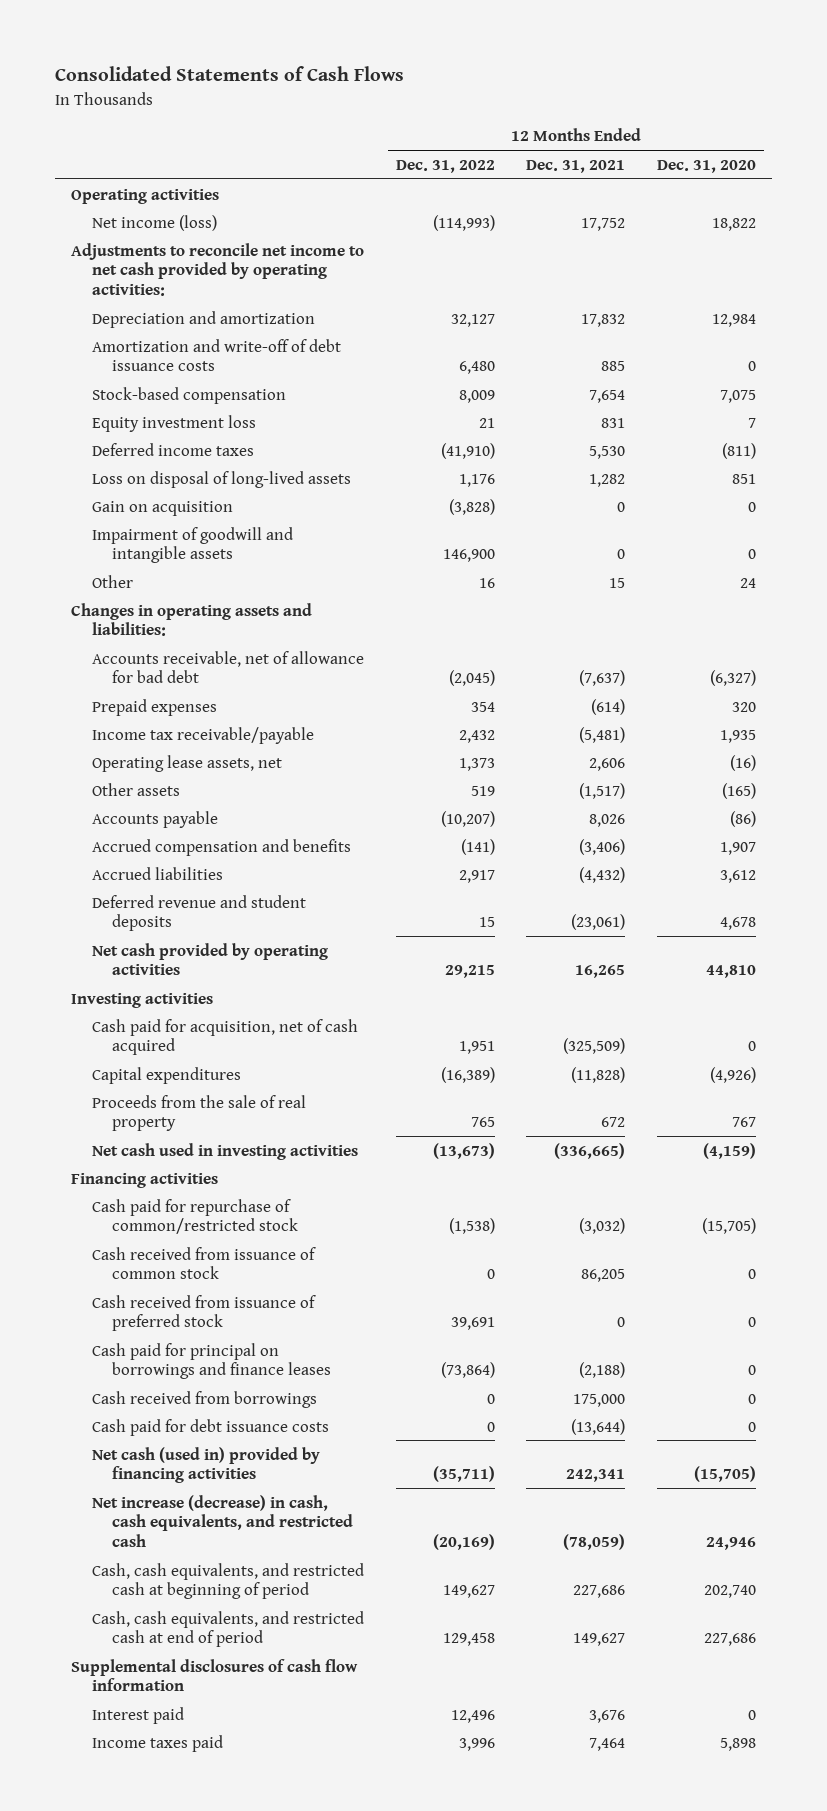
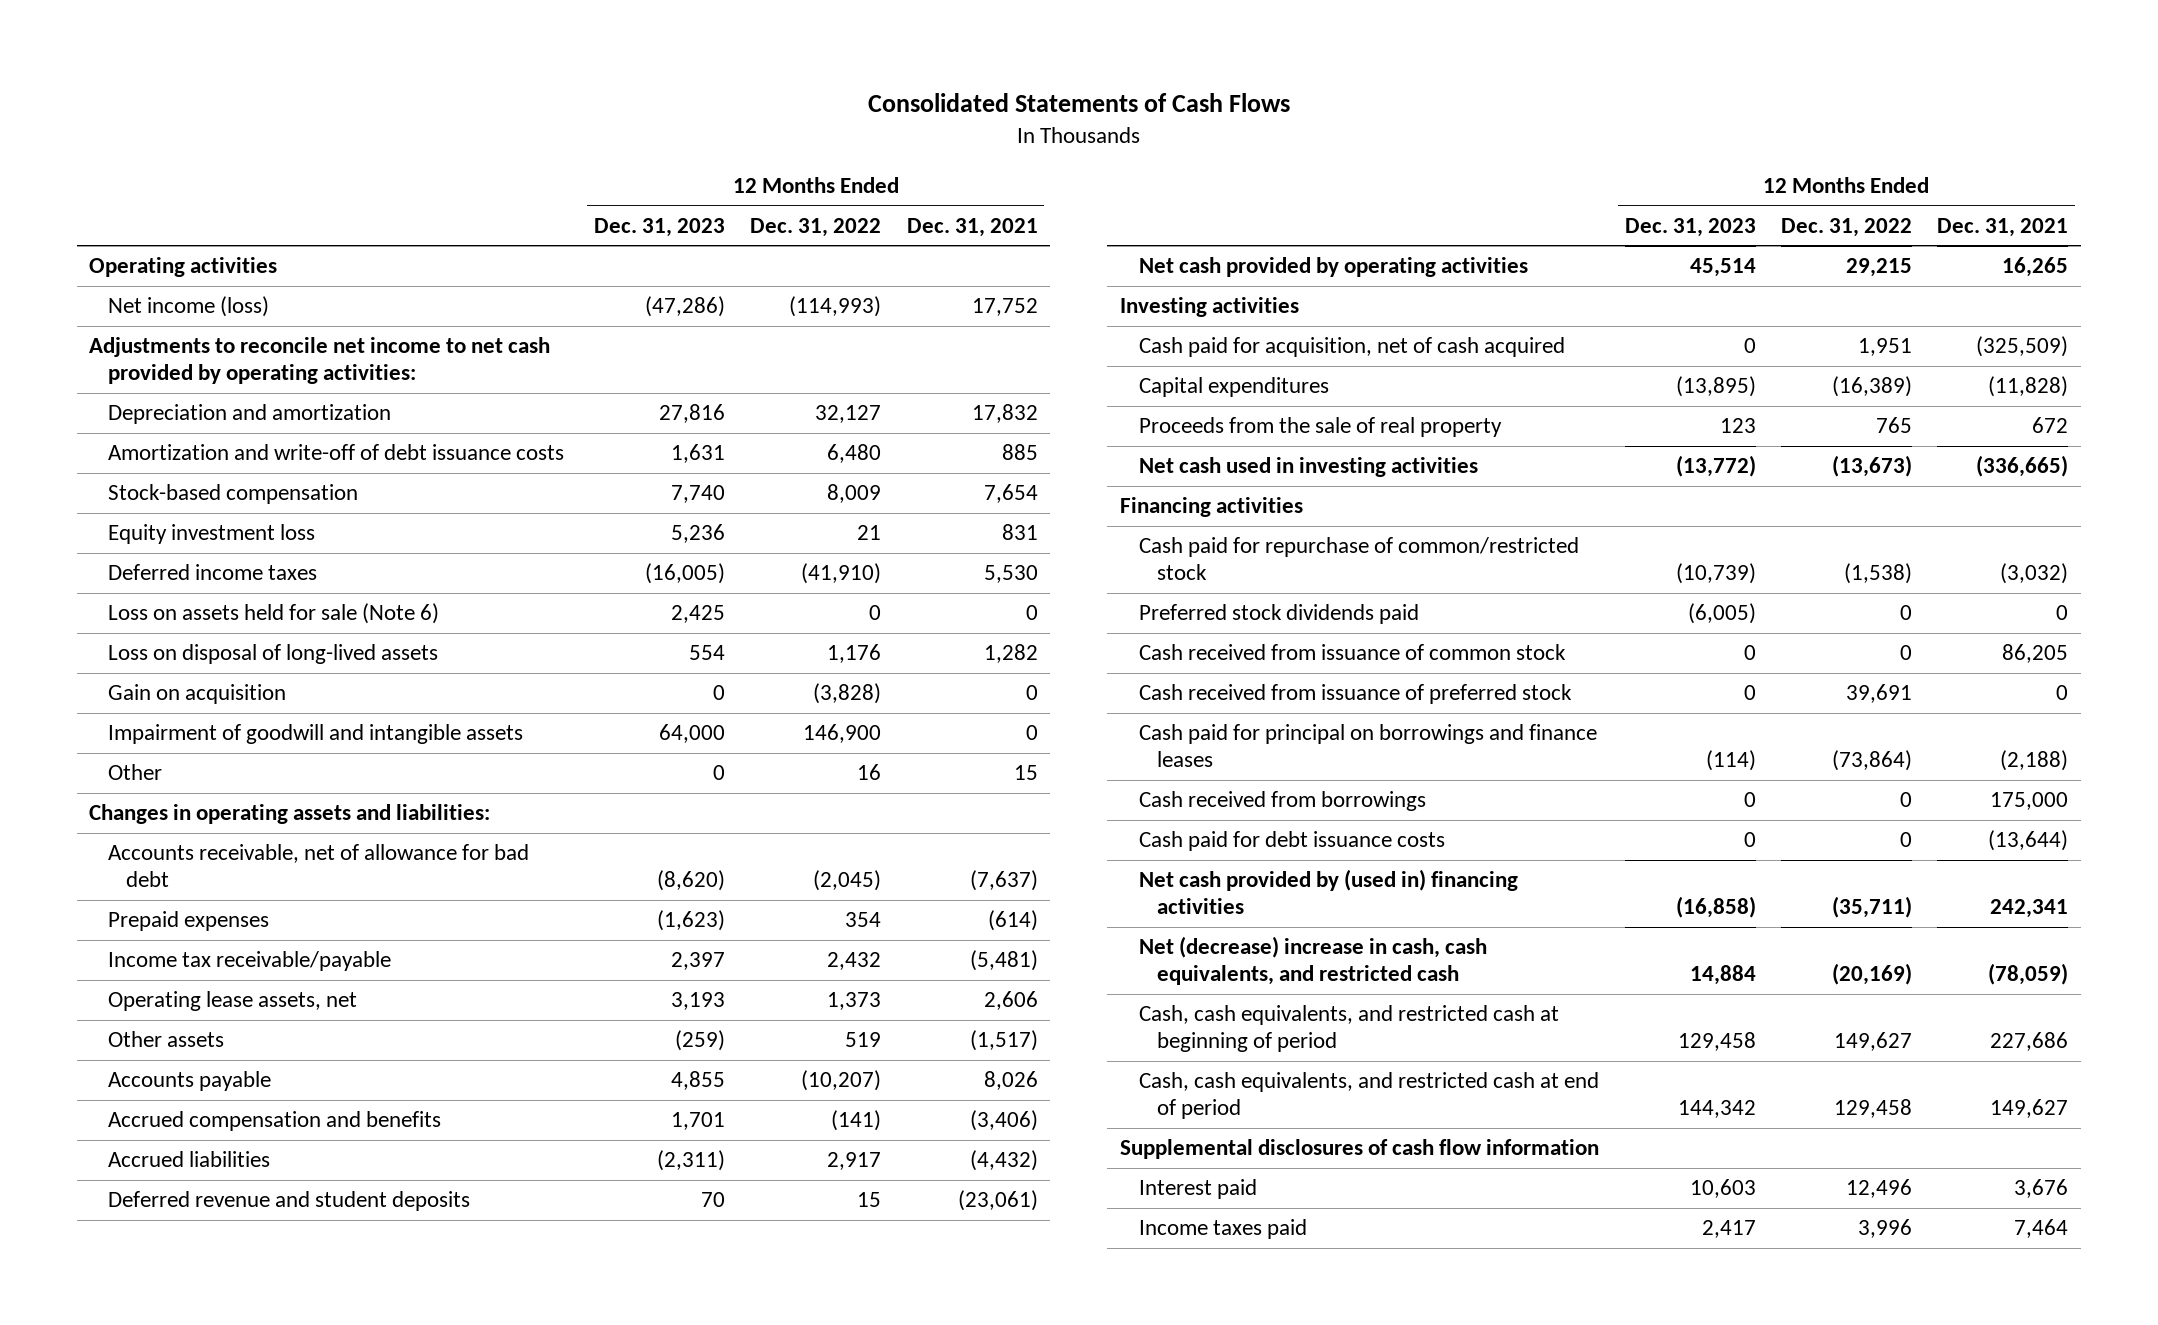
[657,159,757,173] Dec. 31, 2020 -> none
none -> [593,217,725,237] Dec. 31, 2023
none -> [107,603,439,625] Loss on assets held for sale (Note 6)
none -> [1138,604,1419,625] Preferred stock dividends paid
[91,1446,320,1484] Net cash (used in) provided by financing activities -> [1138,869,1518,915] Net cash provided by (used in) financing activities
[91,1494,354,1548] Net increase (decrease) in cash, cash equivalents, and restricted cash -> [1138,936,1487,986] Net (decrease) increase in cash, cash equivalents, and restricted cash

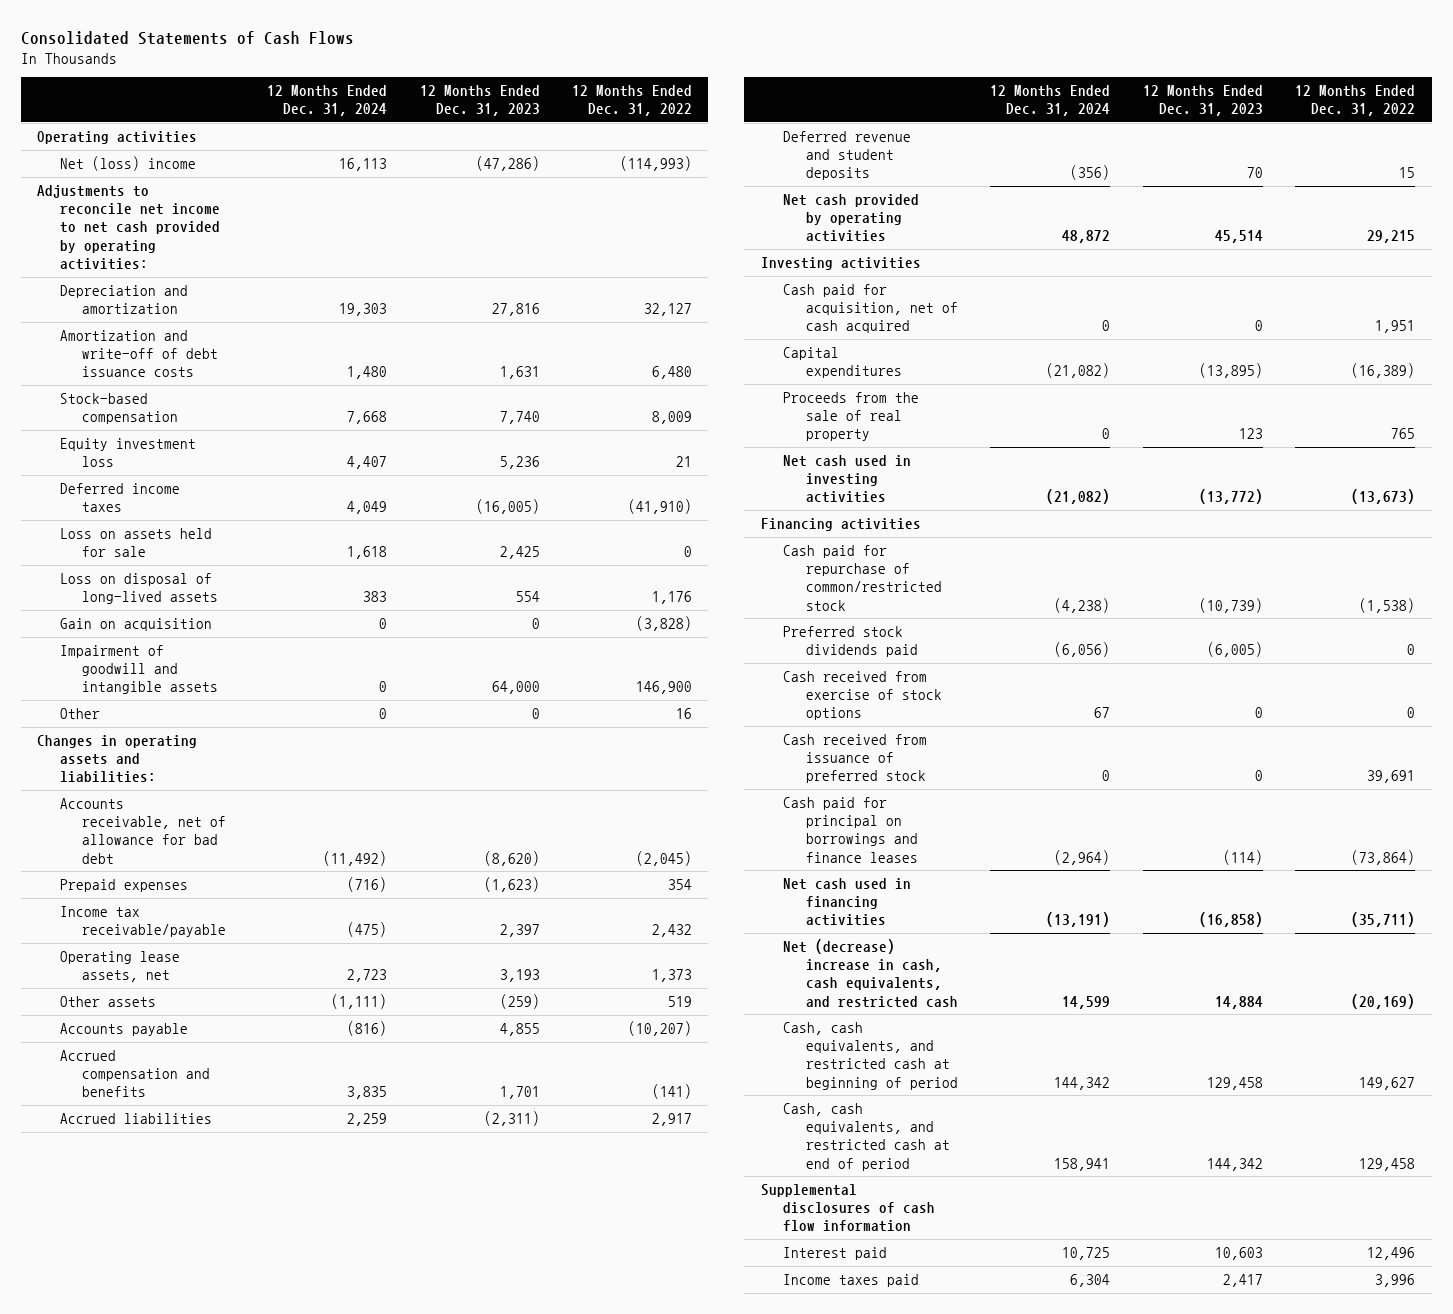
[906,217,1038,237] Dec. 31, 2021 -> none
none -> [266,84,387,117] 12 Months Ended Dec. 31, 2024
[107,296,269,318] Net income (loss) -> [59,155,196,171] Net (loss) income
[107,603,439,625] Loss on assets held for sale (Note 6) -> [59,527,212,558] Loss on assets held for sale
[1138,644,1566,661] Cash received from issuance of common stock -> [783,670,942,721] Cash received from exercise of stock options
[1138,791,1426,812] Cash received from borrowings -> none
[1138,831,1445,852] Cash paid for debt issuance costs -> none
[1138,869,1518,915] Net cash provided by (used in) financing activities -> [783,877,912,927] Net cash used in financing activities

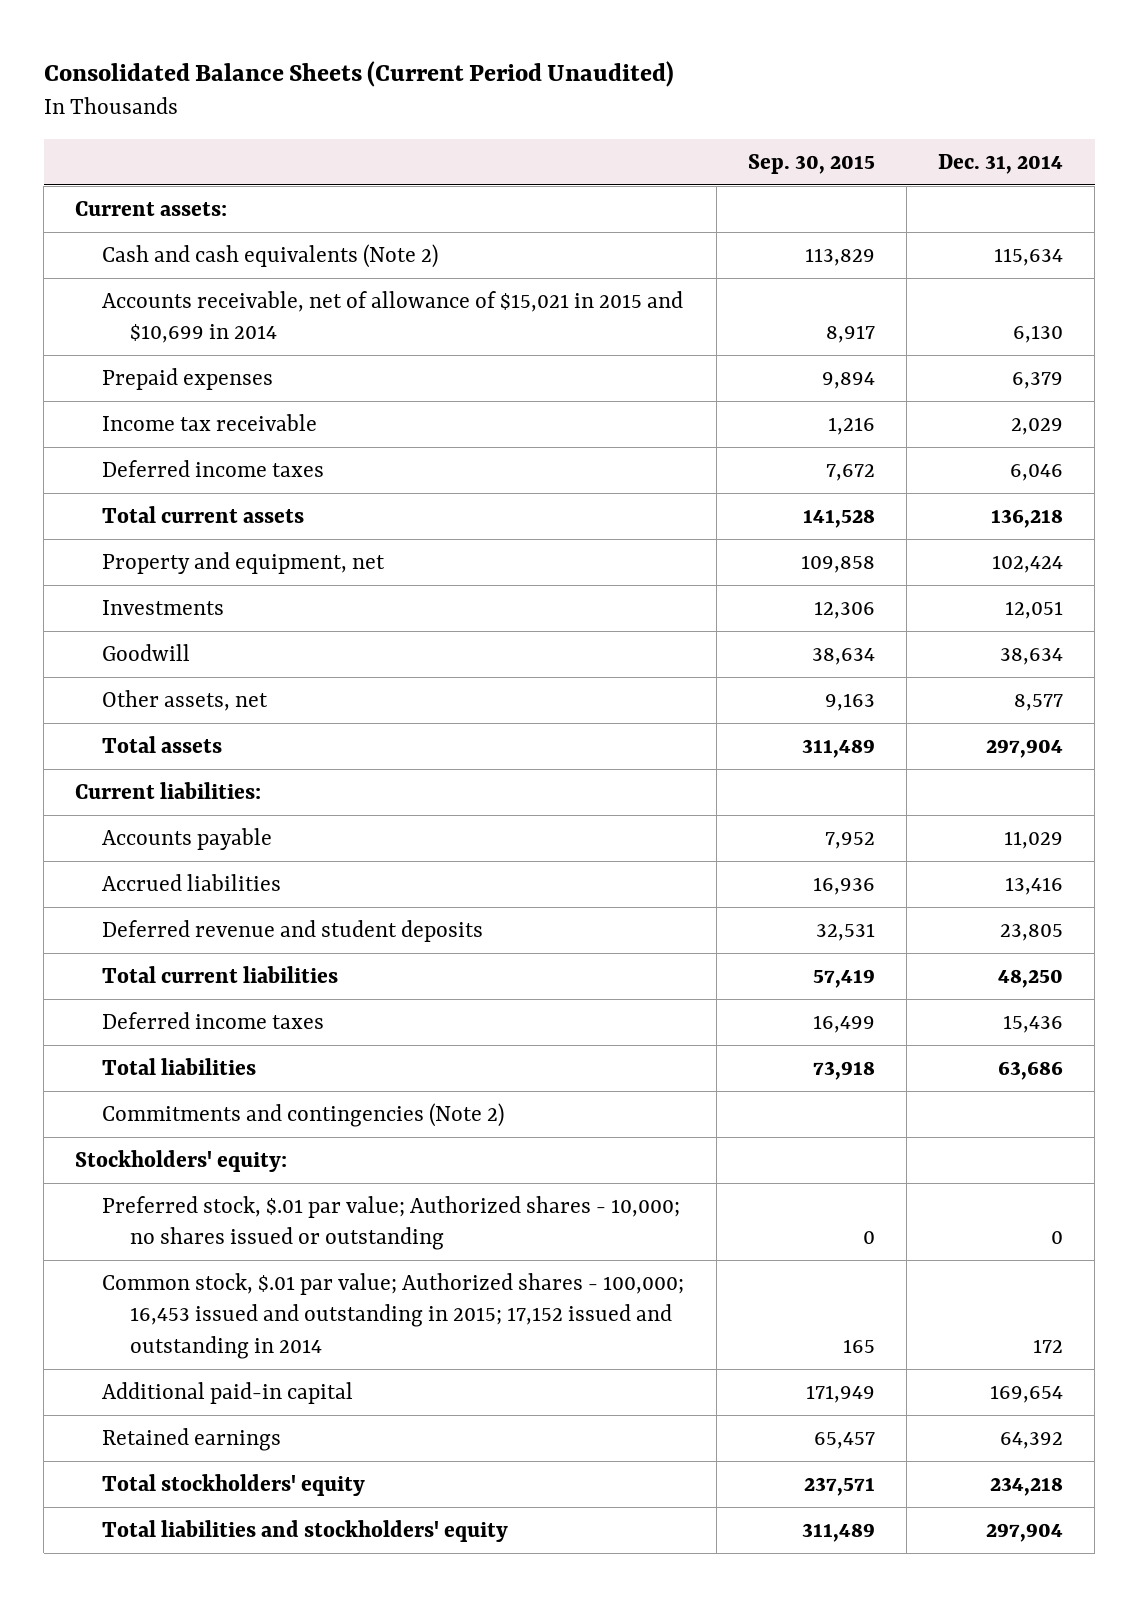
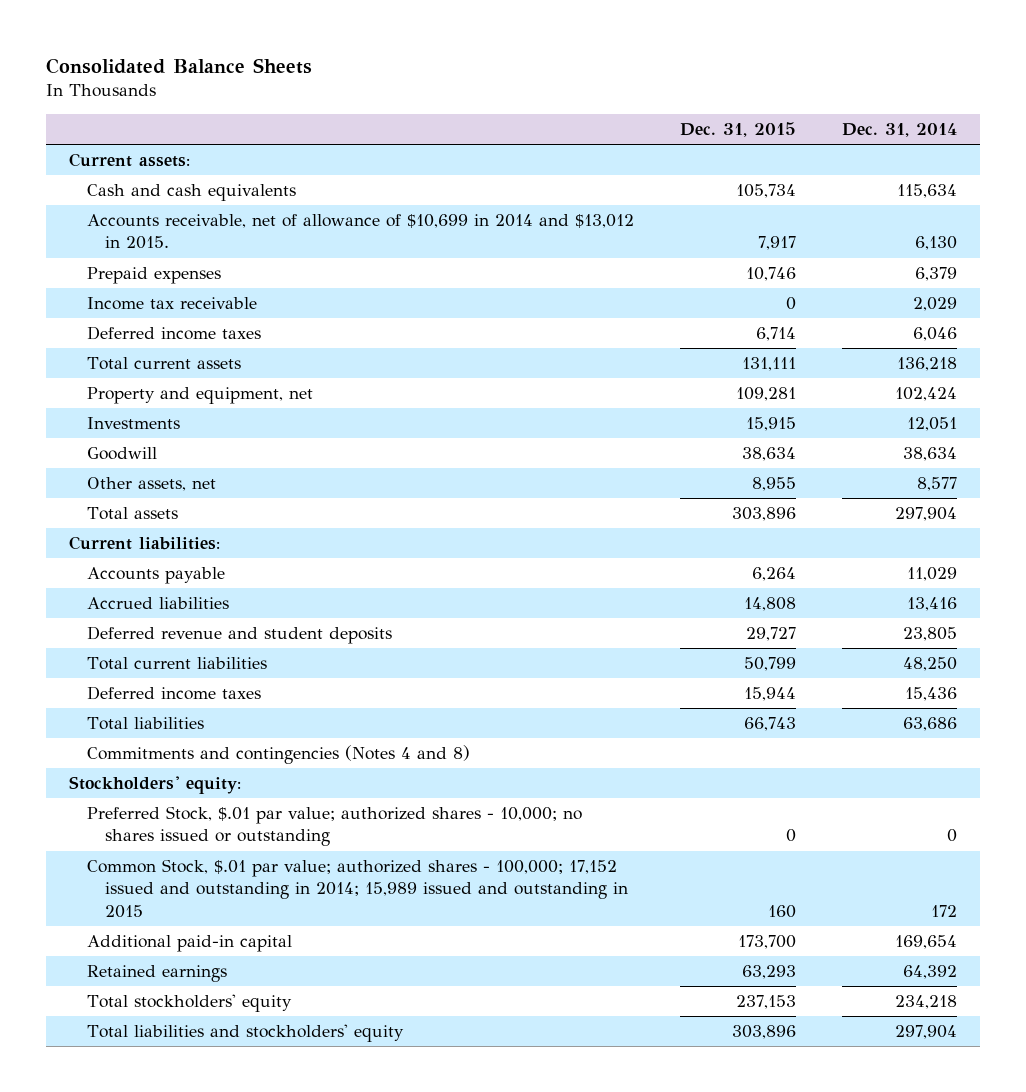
[43,61,674,88] Consolidated Balance Sheets (Current Period Unaudited) -> [45,57,312,74] Consolidated Balance Sheets
[747,153,875,174] Sep. 30, 2015 -> none
none -> [679,121,796,137] Dec. 31, 2015
[102,243,439,268] Cash and cash equivalents (Note 2) -> [86,184,296,202] Cash and cash equivalents
[102,290,684,344] Accounts receivable, net of allowance of $15,021 in 2015 and $10,699 in 2014 -> [86,214,634,250] Accounts receivable, net of allowance of $10,699 in 2014 and $13,012 in 2015.
[102,1102,505,1127] Commitments and contingencies (Note 2) -> [86,745,470,765] Commitments and contingencies (Notes 4 and 8)
[102,1195,681,1251] Preferred stock, $.01 par value; Authorized shares - 10,000; no shares issued or outstanding -> [86,806,582,847] Preferred Stock, $.01 par value; authorized shares - 10,000; no shares issued or outstanding
[102,1272,685,1359] Common stock, $.01 par value; Authorized shares - 100,000; 16,453 issued and outstanding in 2015; 17,152 issued and outstanding in 2014 -> [86,859,628,918] Common Stock, $.01 par value; authorized shares - 100,000; 17,152 issued and outstanding in 2014; 15,989 issued and outstanding in 2015

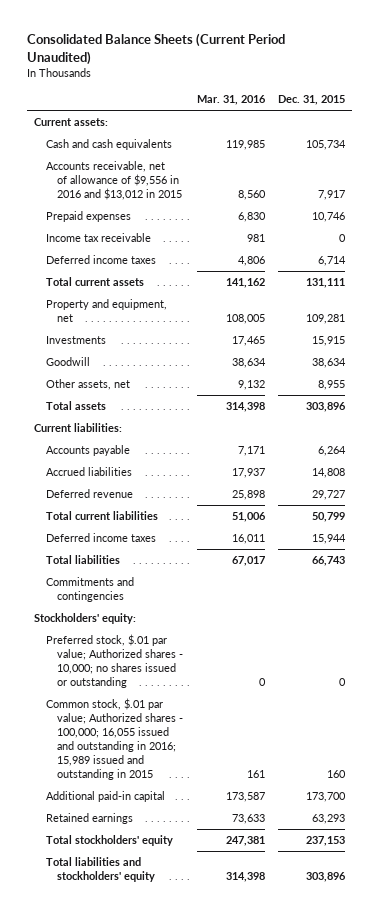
[45,57,312,74] Consolidated Balance Sheets -> [27,33,286,65] Consolidated Balance Sheets (Current Period Unaudited)
[842,122,958,137] Dec. 31, 2014 -> none
none -> [196,95,266,106] Mar. 31, 2016
[86,214,634,250] Accounts receivable, net of allowance of $10,699 in 2014 and $13,012 in 2015. -> [45,161,183,201] Accounts receivable, net of allowance of $9,556 in 2016 and $13,012 in 2015
[86,626,392,645] Deferred revenue and student deposits -> [45,489,133,499] Deferred revenue
[86,745,470,765] Commitments and contingencies (Notes 4 and 8) -> [45,577,134,603] Commitments and contingencies
[86,806,582,847] Preferred Stock, $.01 par value; authorized shares - 10,000; no shares issued or outstanding -> [45,634,184,689] Preferred stock, $.01 par value; Authorized shares - 10,000; no shares issued or outstanding
[86,859,628,918] Common Stock, $.01 par value; authorized shares - 100,000; 17,152 issued and outstanding in 2014; 15,989 issued and outstanding in 2015 -> [45,698,184,780] Common stock, $.01 par value; Authorized shares - 100,000; 16,055 issued and outstanding in 2016; 15,989 issued and outstanding in 2015

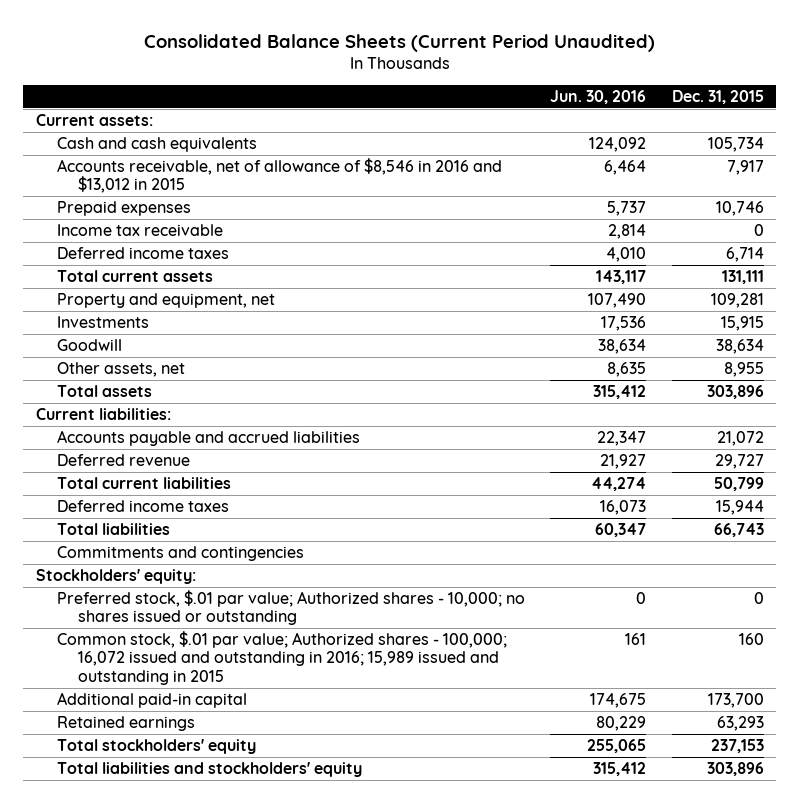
[196,95,266,106] Mar. 31, 2016 -> none
none -> [550,90,647,105] Jun. 30, 2016
[45,161,183,201] Accounts receivable, net of allowance of $9,556 in 2016 and $13,012 in 2015 -> [56,157,502,194] Accounts receivable, net of allowance of $8,546 in 2016 and $13,012 in 2015
[45,445,130,457] Accounts payable -> none
[45,467,132,477] Accrued liabilities -> none
none -> [56,429,360,446] Accounts payable and accrued liabilities
[45,698,184,780] Common stock, $.01 par value; Authorized shares - 100,000; 16,055 issued and outstanding in 2016; 15,989 issued and outstanding in 2015 -> [56,630,507,685] Common stock, $.01 par value; Authorized shares - 100,000; 16,072 issued and outstanding in 2016; 15,989 issued and outstanding in 2015

